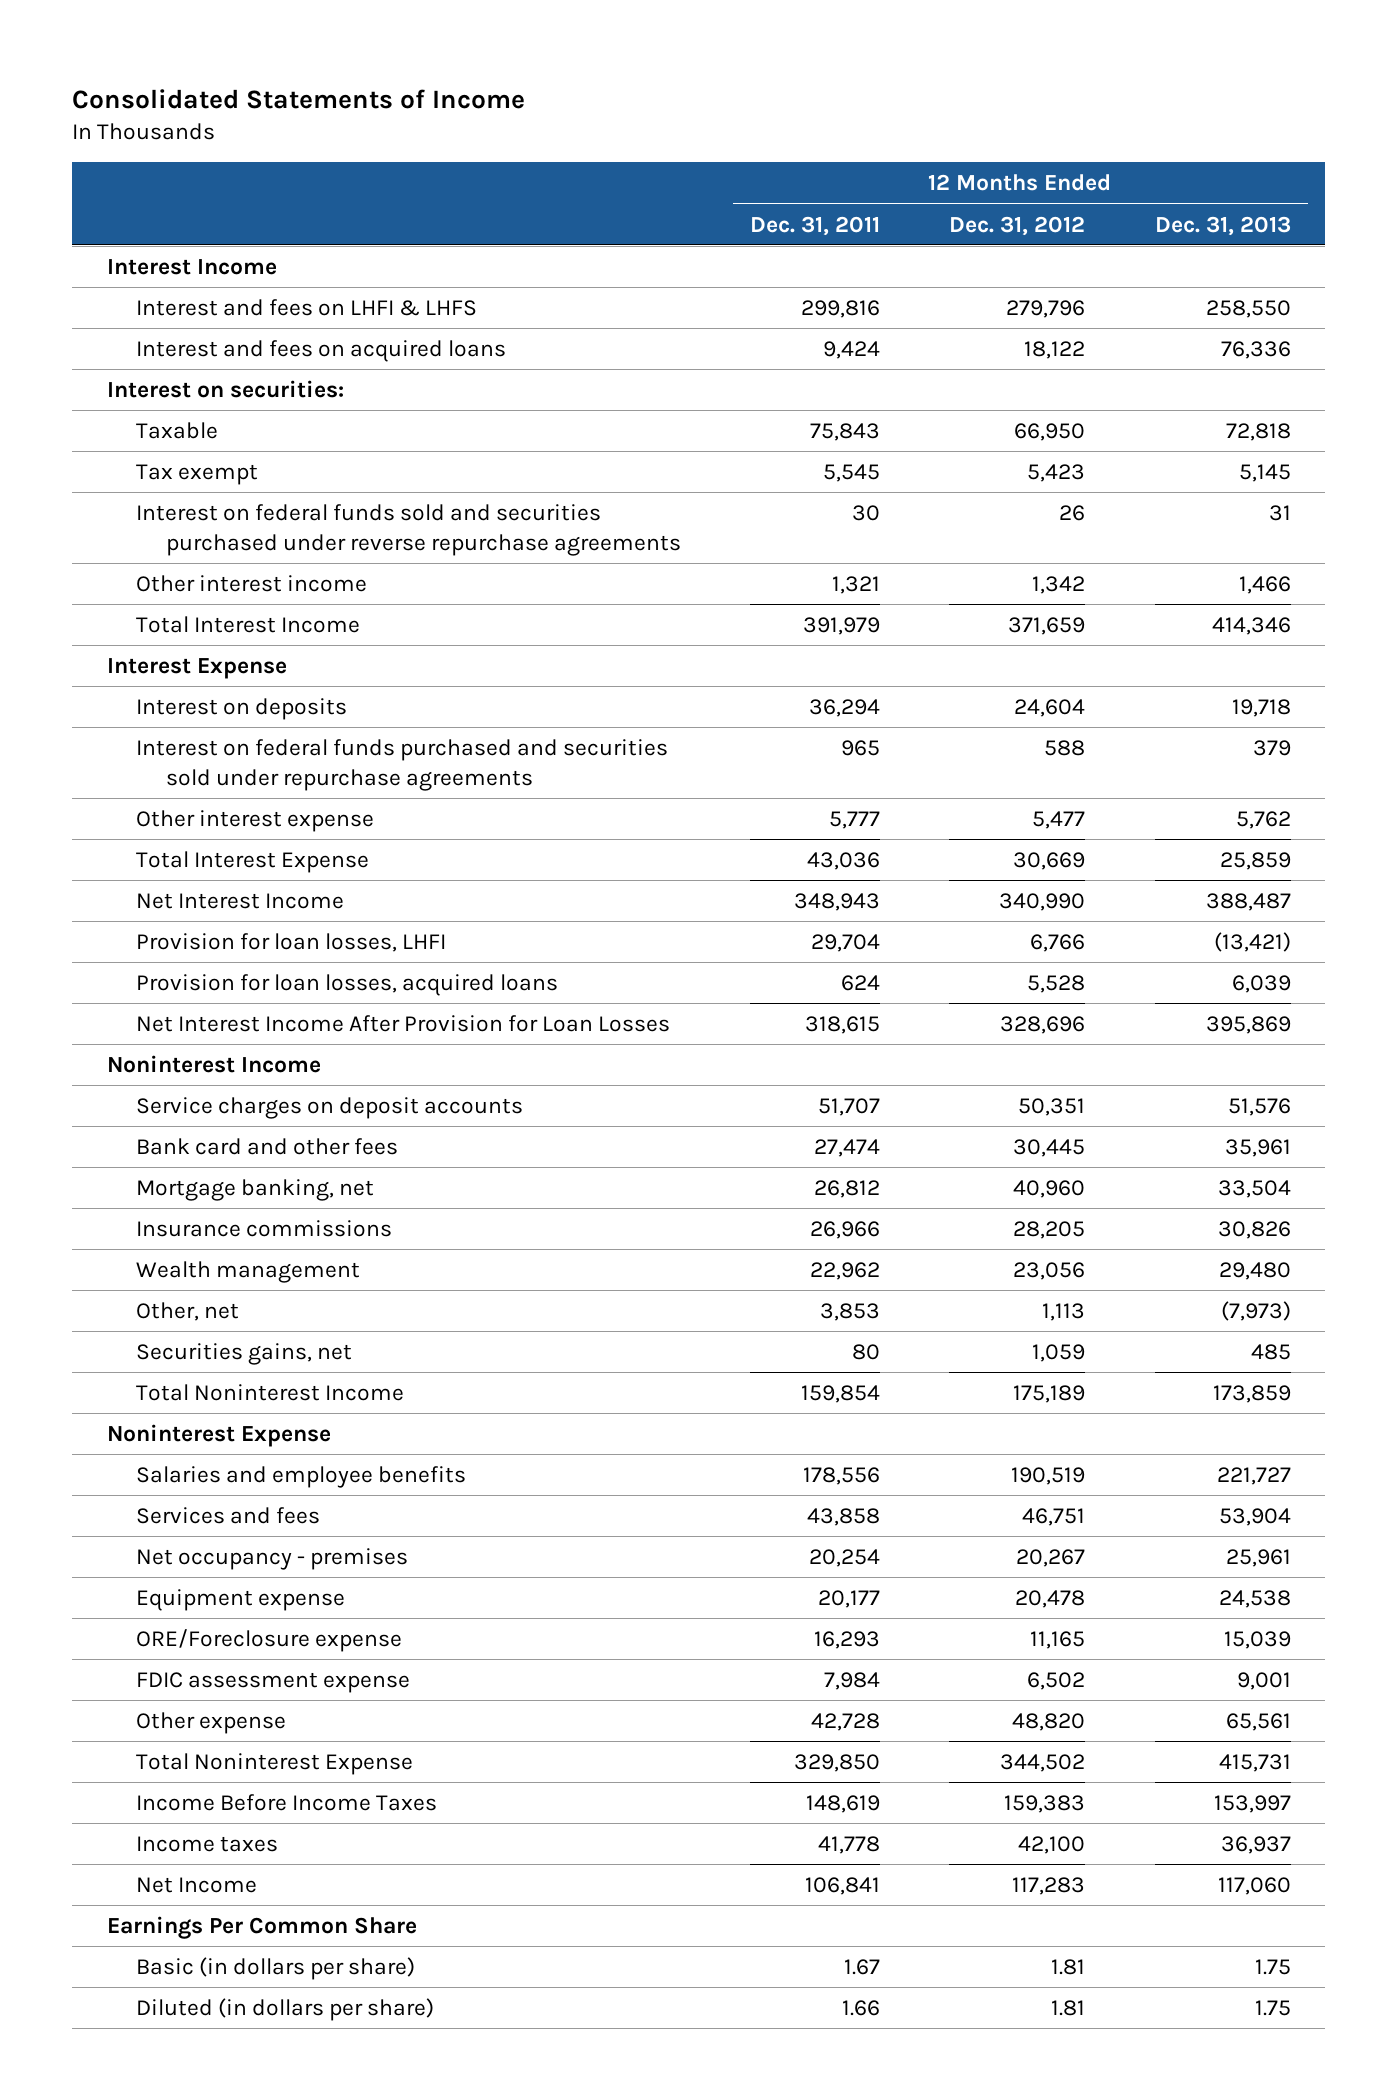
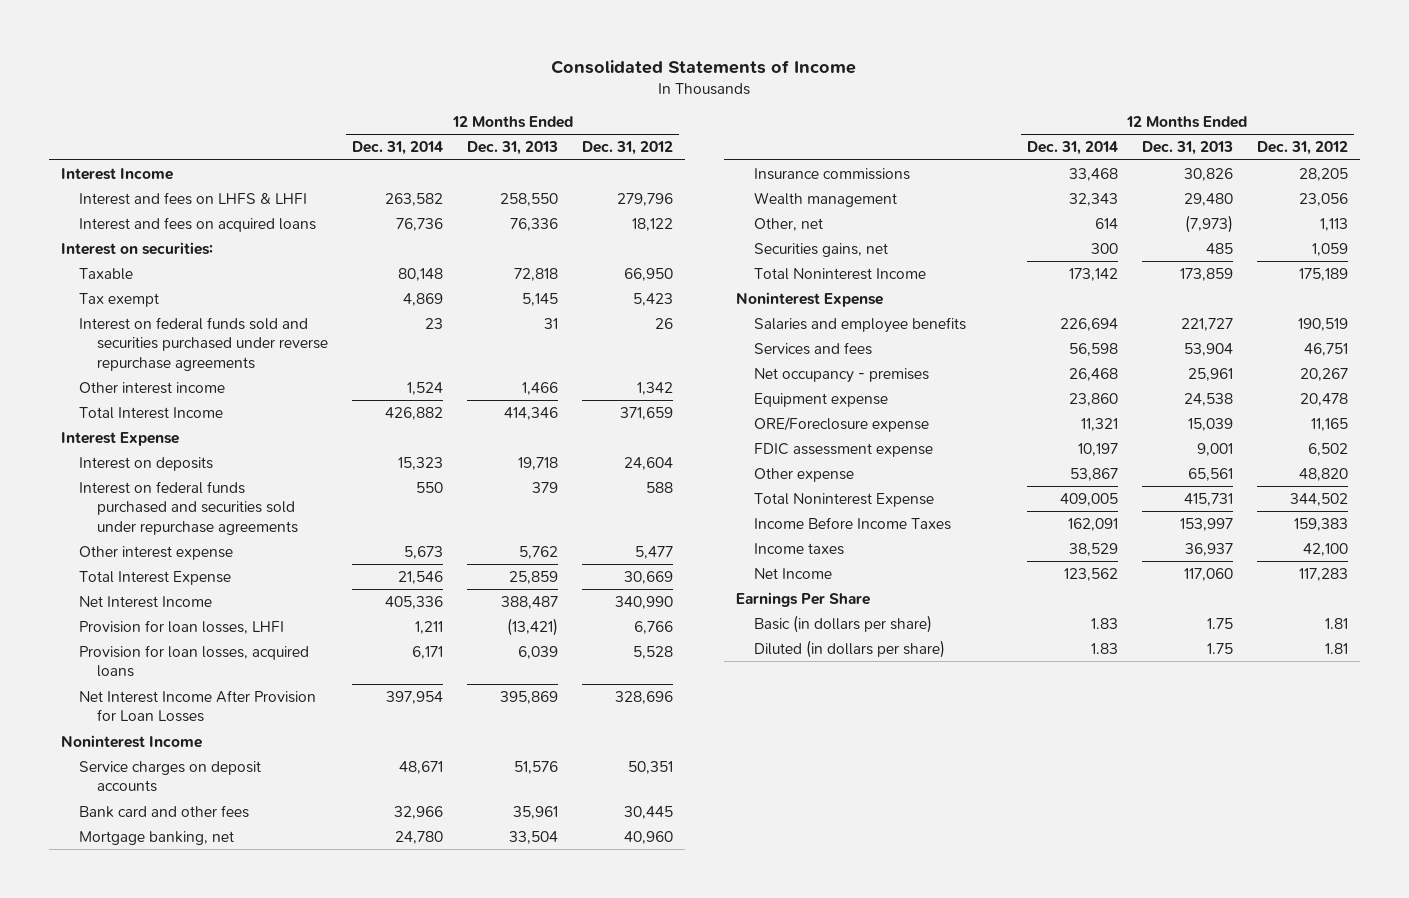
[749,215,880,236] Dec. 31, 2011 -> none
none -> [352,141,444,156] Dec. 31, 2014
[136,298,478,316] Interest and fees on LHFI & LHFS -> [79,191,308,205] Interest and fees on LHFS & LHFI
[106,1915,417,1939] Earnings Per Common Share -> [735,591,870,607] Earnings Per Share

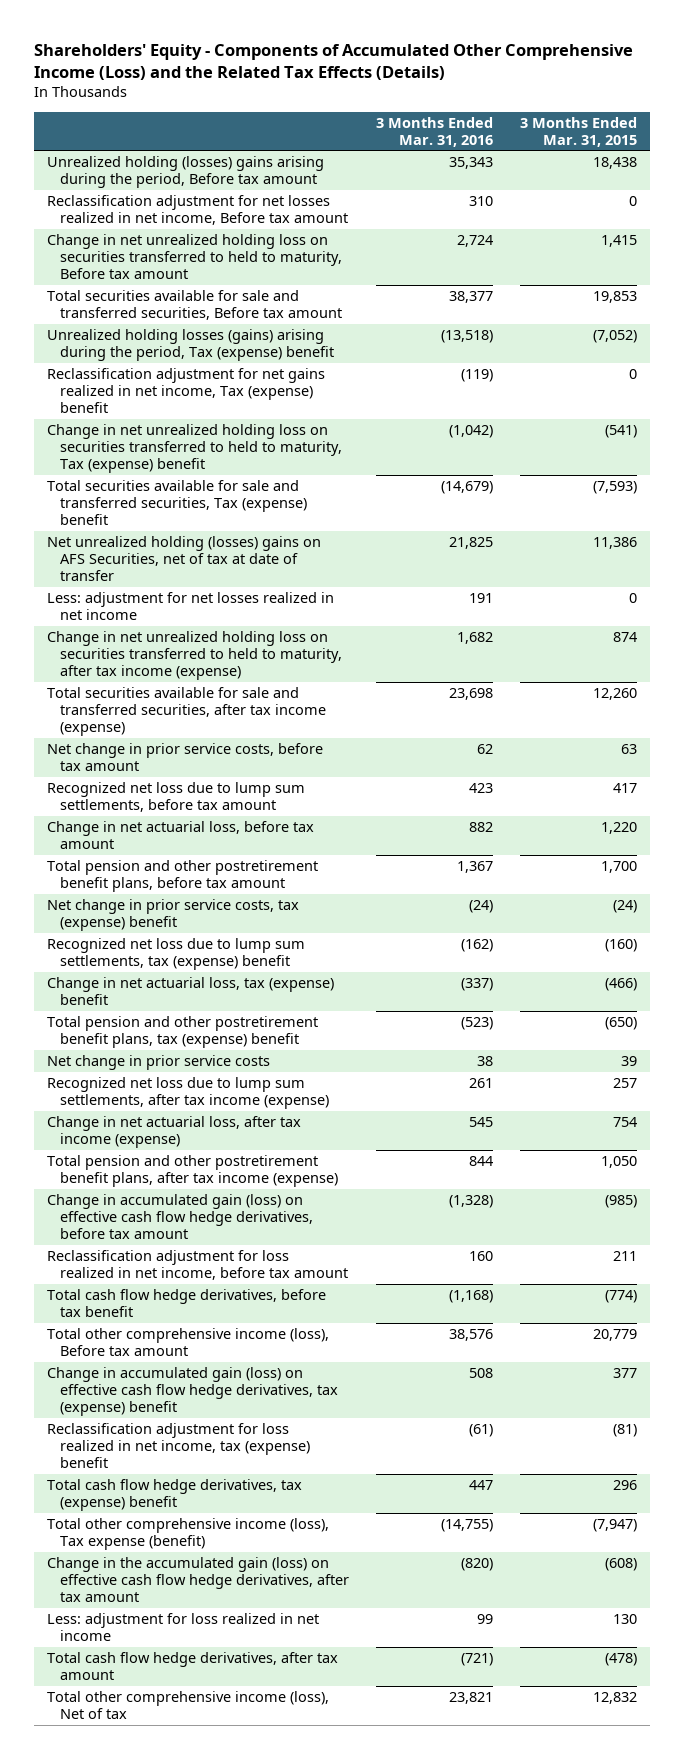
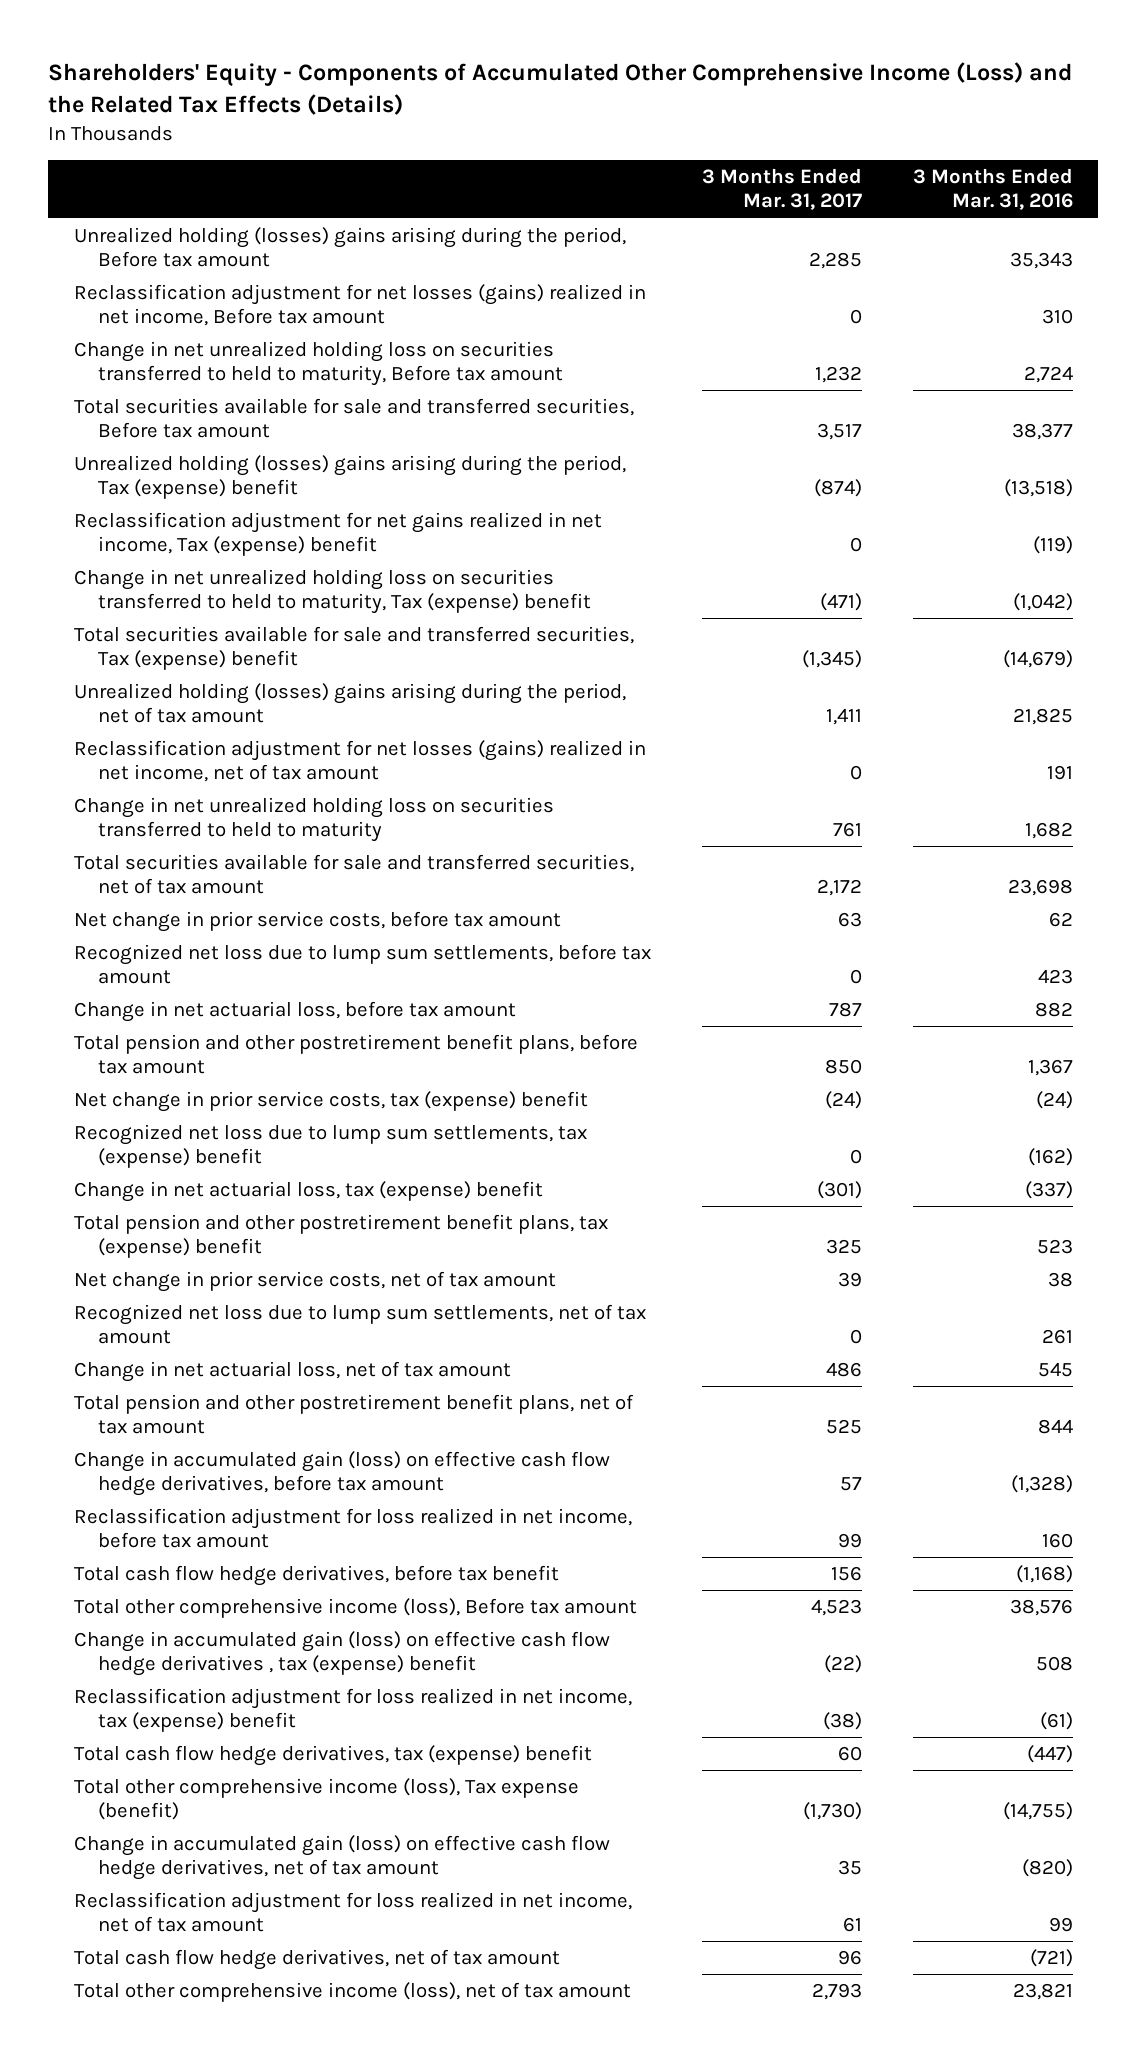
[519,116,637,147] 3 Months Ended Mar. 31, 2015 -> none
none -> [701,168,862,211] 3 Months Ended Mar. 31, 2017
[47,194,348,226] Reclassification adjustment for net losses realized in net income, Before tax amount -> [73,284,646,327] Reclassification adjustment for net losses (gains) realized in net income, Before tax amount
[47,328,334,362] Unrealized holding losses (gains) arising during the period, Tax (expense) benefit -> [73,455,626,500] Unrealized holding (losses) gains arising during the period, Tax (expense) benefit
[47,535,322,582] Net unrealized holding (losses) gains on AFS Securities, net of tax at date of transfer -> [73,683,626,724] Unrealized holding (losses) gains arising during the period, net of tax amount
[47,591,335,621] Less: adjustment for net losses realized in net income -> [73,740,646,783] Reclassification adjustment for net losses (gains) realized in net income, net of tax amount
[47,630,342,681] Change in net unrealized holding loss on securities transferred to held to maturity, after tax income (expense) -> [73,797,554,843] Change in net unrealized holding loss on securities transferred to held to maturity
[47,686,326,737] Total securities available for sale and transferred securities, after tax income (expense) -> [73,854,634,895] Total securities available for sale and transferred securities, net of tax amount
[460,1016,493,1030] (523) -> [1036,1239,1073,1255] 523
[47,1054,271,1070] Net change in prior service costs -> [73,1271,556,1293] Net change in prior service costs, net of tax amount
[47,1076,329,1110] Recognized net loss due to lump sum settlements, after tax income (expense) -> [73,1304,646,1345] Recognized net loss due to lump sum settlements, net of tax amount
[47,1115,302,1149] Change in net actuarial loss, after tax income (expense) -> [73,1361,511,1383] Change in net actuarial loss, net of tax amount
[47,1154,338,1188] Total pension and other postretirement benefit plans, after tax income (expense) -> [73,1394,634,1435] Total pension and other postretirement benefit plans, net of tax amount
[47,1366,338,1417] Change in accumulated gain (loss) on effective cash flow hedge derivatives, tax (expense) benefit -> [73,1631,610,1677] Change in accumulated gain (loss) on effective cash flow hedge derivatives , tax (expense) benefit
[468,1479,493,1490] 447 -> [1026,1745,1073,1764] (447)
[47,1556,349,1603] Change in the accumulated gain (loss) on effective cash flow hedge derivatives, after tax amount -> [73,1835,610,1881] Change in accumulated gain (loss) on effective cash flow hedge derivatives, net of tax amount
[47,1612,320,1642] Less: adjustment for loss realized in net income -> [73,1892,632,1933] Reclassification adjustment for loss realized in net income, net of tax amount
[47,1651,339,1681] Total cash flow hedge derivatives, after tax amount -> [73,1949,560,1971] Total cash flow hedge derivatives, net of tax amount
[47,1690,330,1720] Total other comprehensive income (loss), Net of tax -> [73,1982,631,2003] Total other comprehensive income (loss), net of tax amount

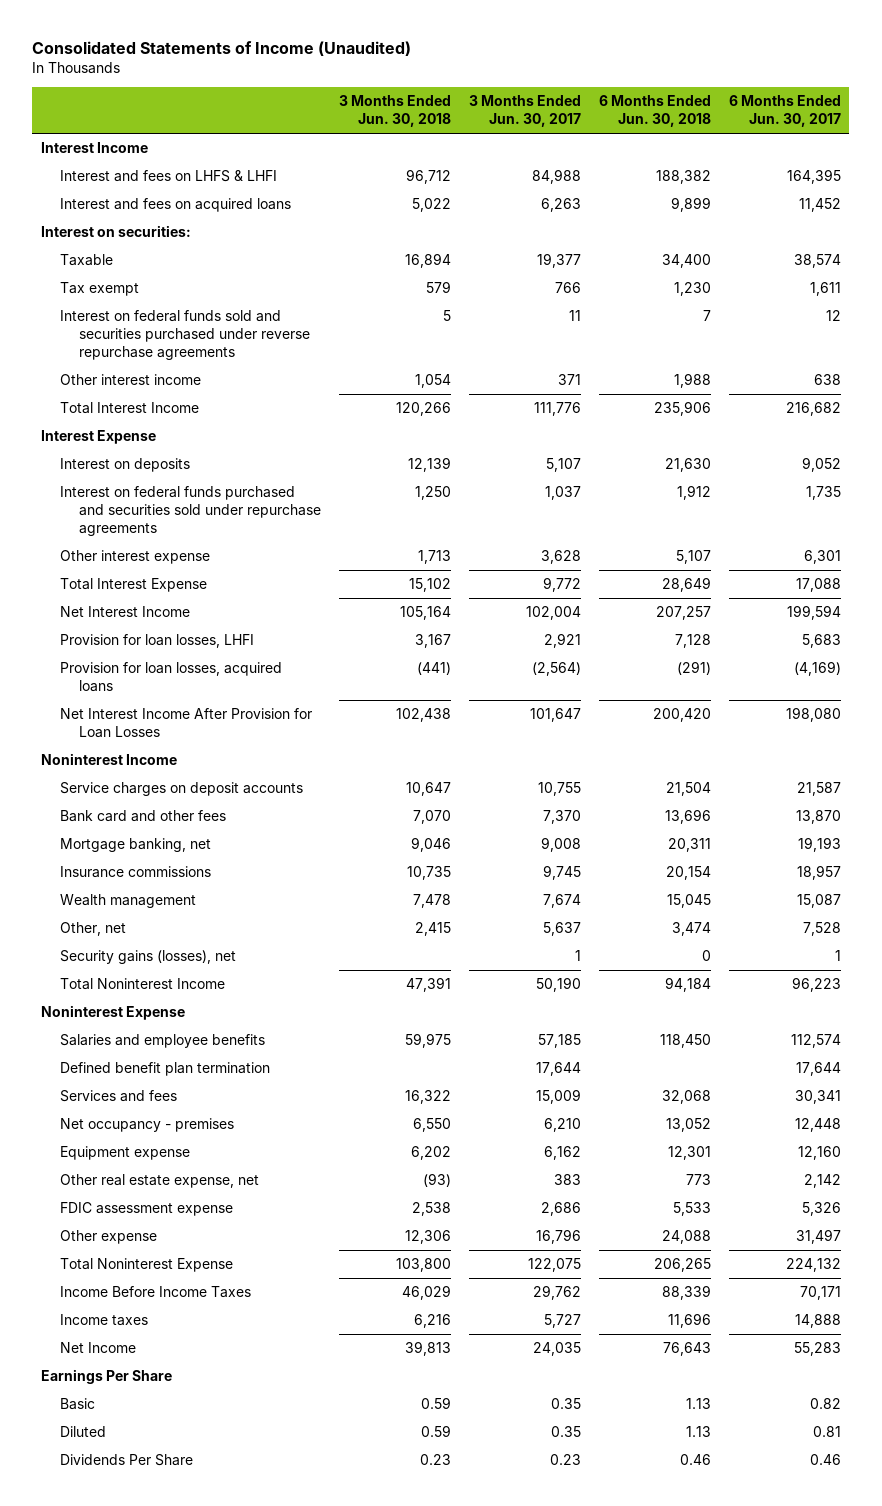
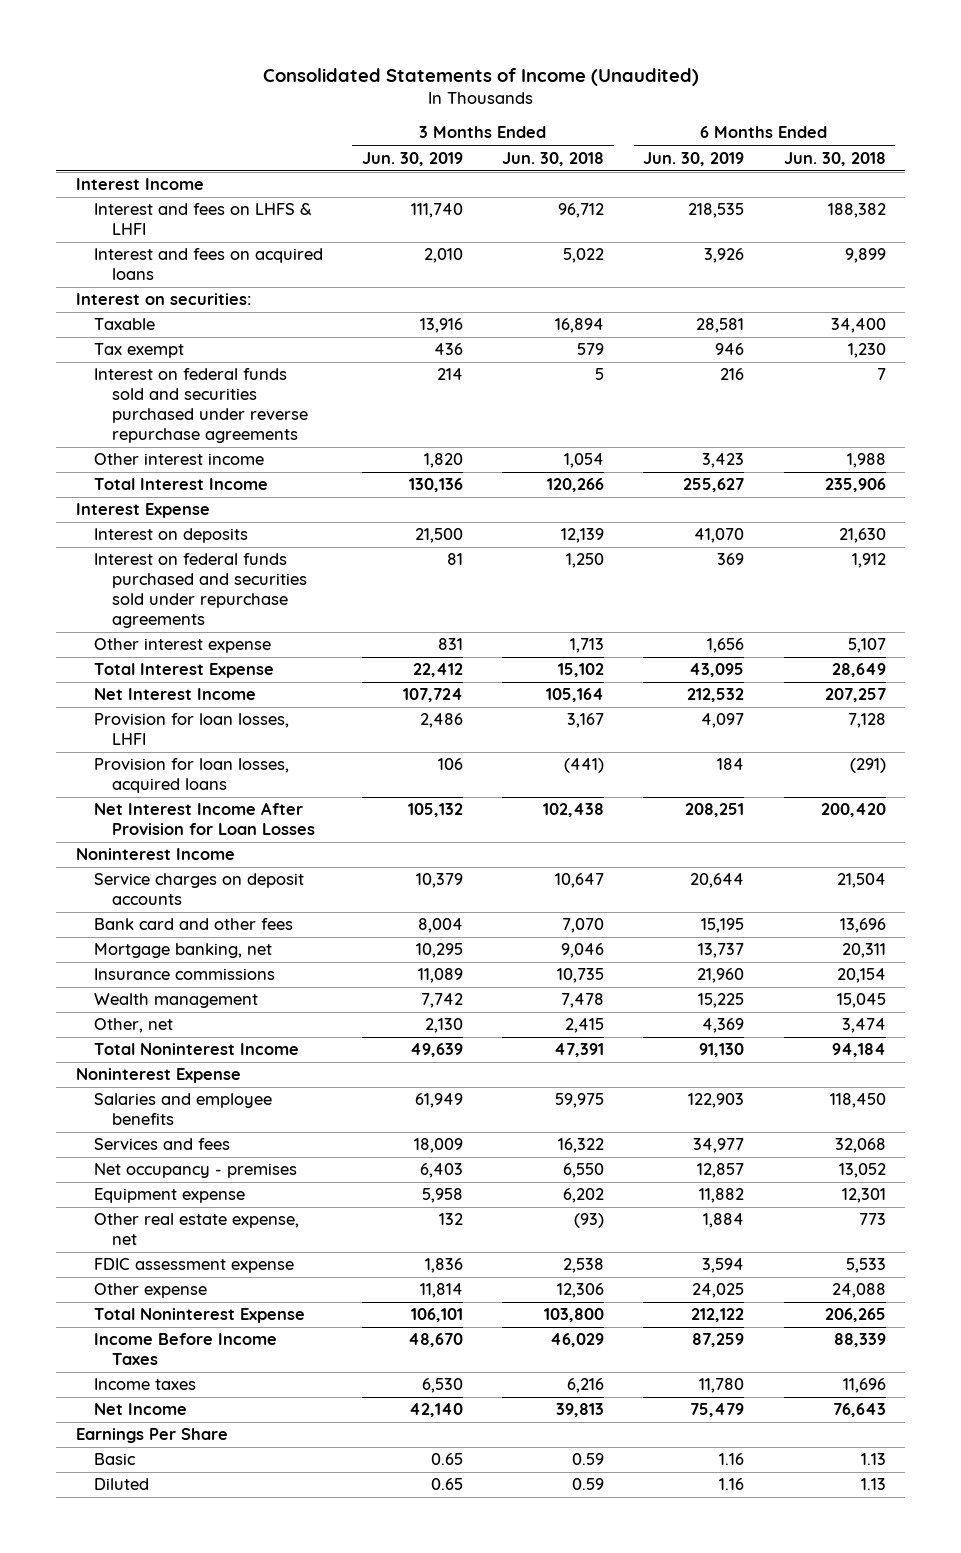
[468,95,581,127] 3 Months Ended Jun. 30, 2017 -> none
[728,95,841,127] 6 Months Ended Jun. 30, 2017 -> none
none -> [361,151,463,166] Jun. 30, 2019
none -> [643,151,745,166] Jun. 30, 2019
[60,950,237,965] Security gains (losses), net -> none
[60,1062,271,1077] Defined benefit plan termination -> none
[60,1454,194,1467] Dividends Per Share -> none

